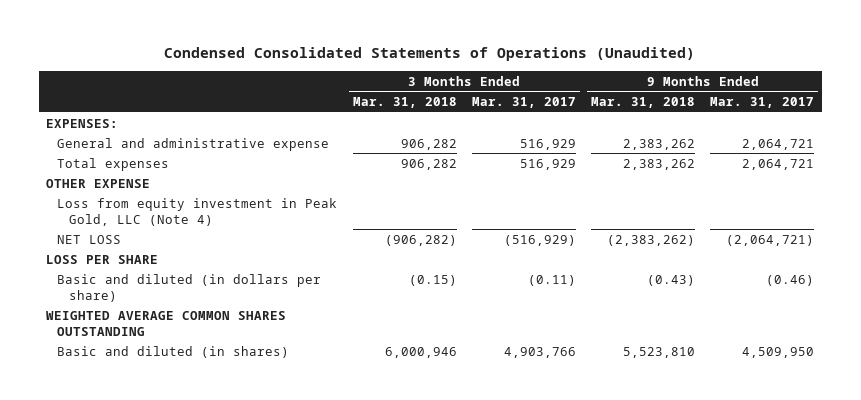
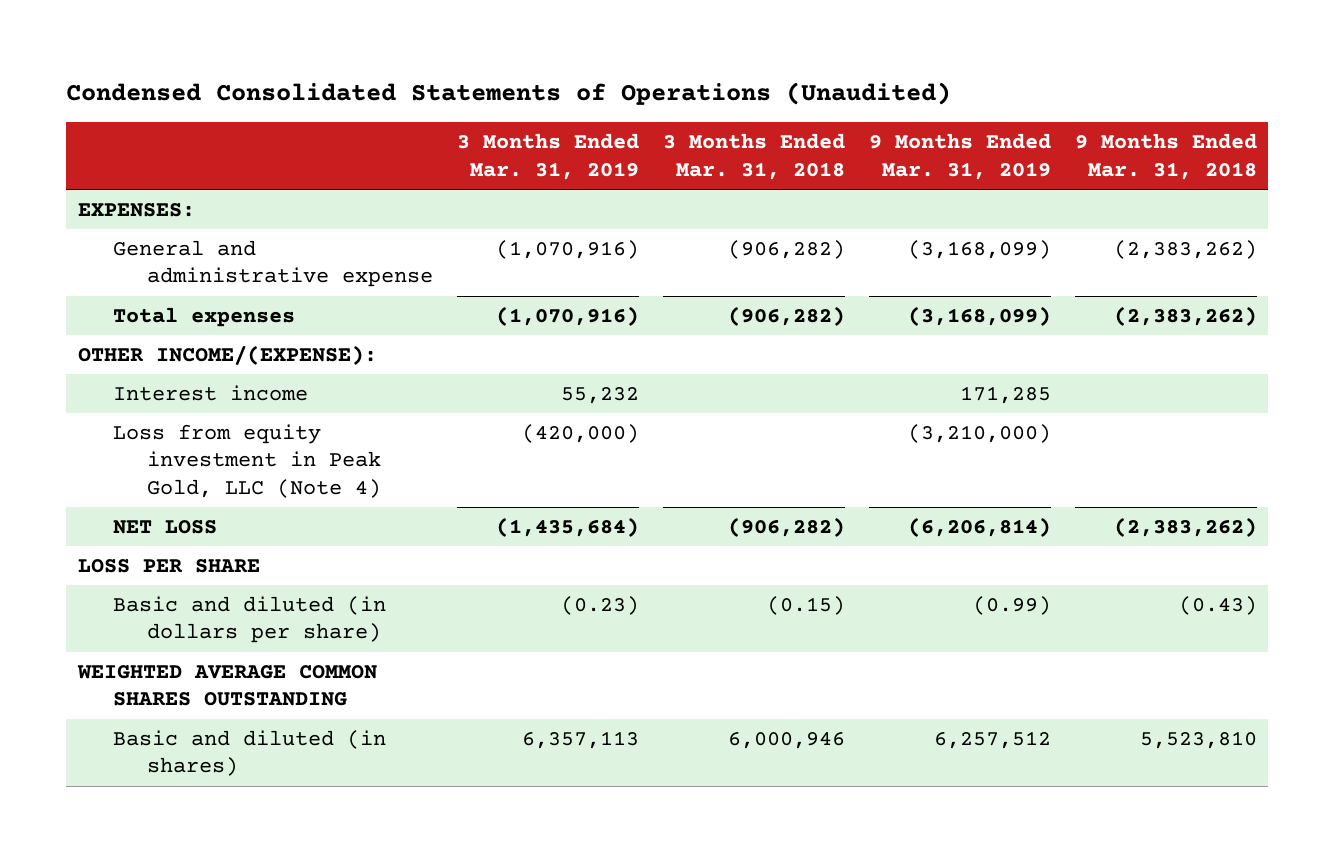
[471,97,576,109] Mar. 31, 2017 -> none
[710,97,815,109] Mar. 31, 2017 -> none
none -> [457,133,640,180] 3 Months Ended Mar. 31, 2019
none -> [868,133,1051,180] 9 Months Ended Mar. 31, 2019
[400,138,457,150] 906,282 -> [728,240,846,260] (906,282)
[623,138,696,150] 2,383,262 -> [1113,240,1257,260] (2,383,262)
[400,158,457,170] 906,282 -> [728,306,846,327] (906,282)
[623,158,696,170] 2,383,262 -> [1113,306,1257,327] (2,383,262)
[46,178,151,188] OTHER EXPENSE -> [78,345,378,366] OTHER INCOME/(EXPENSE):
none -> [112,385,308,402] Interest income

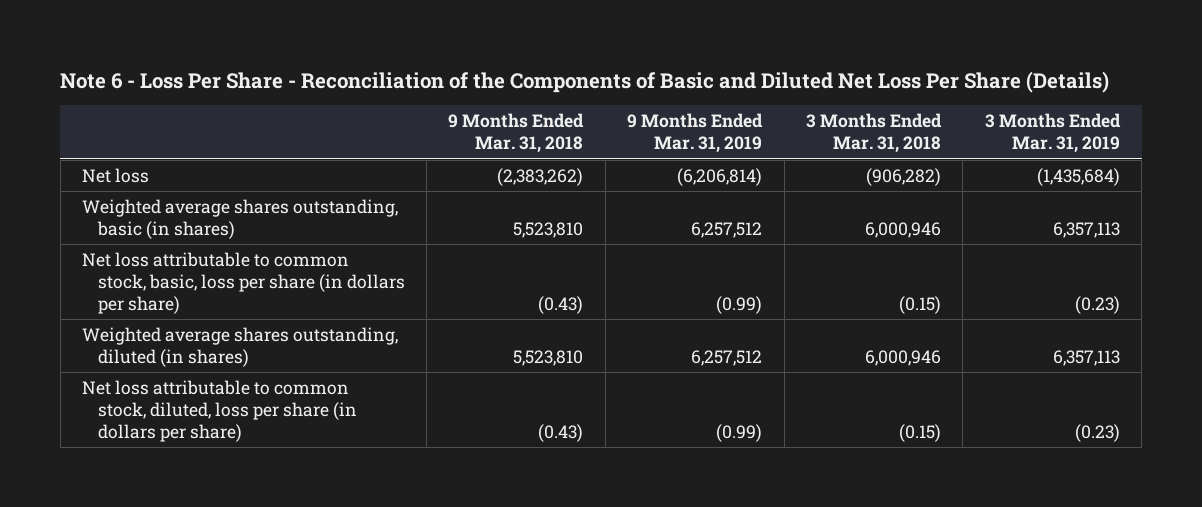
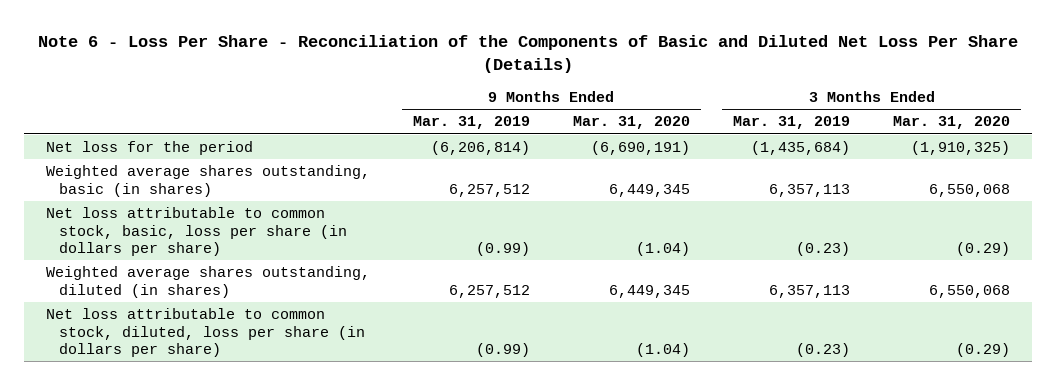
[448,113,585,154] 9 Months Ended Mar. 31, 2018 -> none
[805,113,942,154] 3 Months Ended Mar. 31, 2018 -> none
none -> [572,116,690,130] Mar. 31, 2020
none -> [893,116,1011,130] Mar. 31, 2020
[82,168,150,184] Net loss -> [45,141,253,156] Net loss for the period

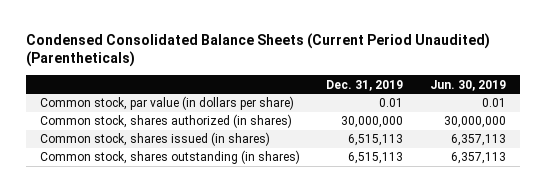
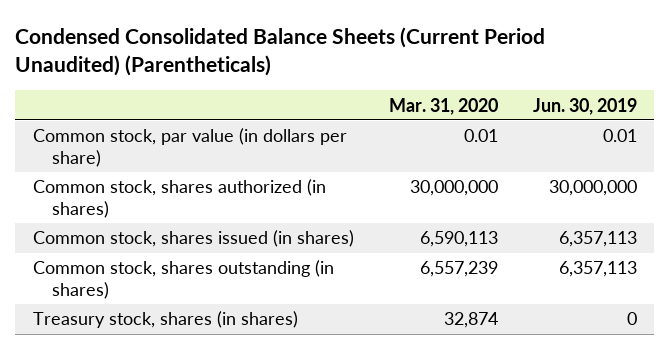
[326,79,404,91] Dec. 31, 2019 -> none
none -> [388,97,498,115] Mar. 31, 2020
none -> [32,311,298,329] Treasury stock, shares (in shares)

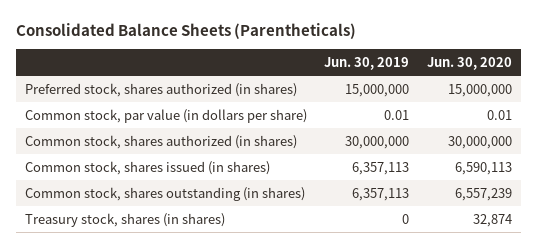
[15,26,546,76] Condensed Consolidated Balance Sheets (Current Period Unaudited) (Parentheticals) -> [15,23,356,40] Consolidated Balance Sheets (Parentheticals)
[388,97,498,115] Mar. 31, 2020 -> none
none -> [427,57,513,71] Jun. 30, 2020
none -> [24,82,297,97] Preferred stock, shares authorized (in shares)

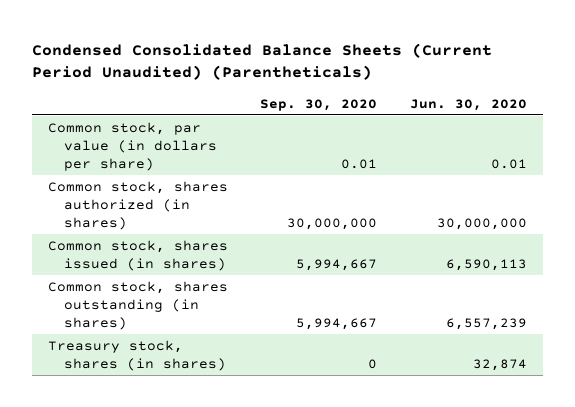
[15,23,356,40] Consolidated Balance Sheets (Parentheticals) -> [32,42,493,81] Condensed Consolidated Balance Sheets (Current Period Unaudited) (Parentheticals)
[324,57,410,71] Jun. 30, 2019 -> none
none -> [260,98,378,111] Sep. 30, 2020
[24,82,297,97] Preferred stock, shares authorized (in shares) -> none

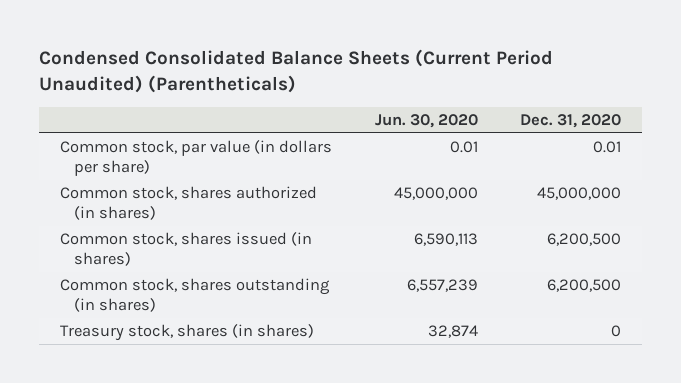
[260,98,378,111] Sep. 30, 2020 -> none
none -> [520,113,622,128] Dec. 31, 2020
[436,217,527,230] 30,000,000 -> [393,187,478,201] 45,000,000

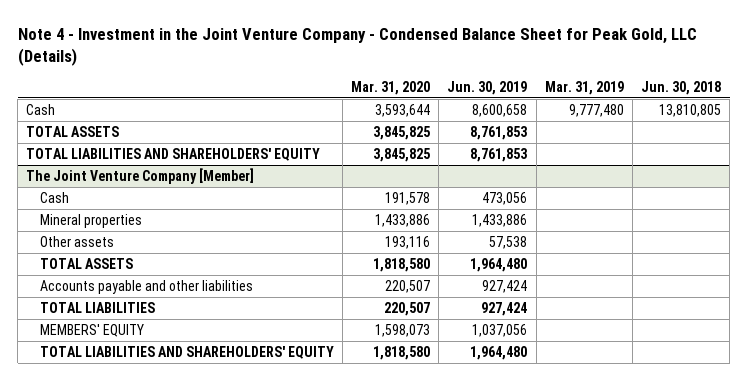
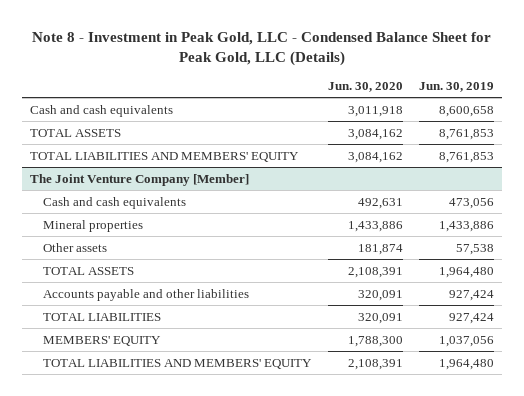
[17,27,697,66] Note 4 - Investment in the Joint Venture Company - Condensed Balance Sheet for Peak Gold, LLC (Details) -> [32,31,492,66] Note 8 - Investment in Peak Gold, LLC - Condensed Balance Sheet for Peak Gold, LLC (Details)
[351,81,431,96] Mar. 31, 2020 -> none
[544,81,624,96] Mar. 31, 2019 -> none
[640,81,721,96] Jun. 30, 2018 -> none
none -> [327,82,403,93] Jun. 30, 2020
[26,103,56,115] Cash -> [29,104,173,117] Cash and cash equivalents
[26,147,321,161] TOTAL LIABILITIES AND SHAREHOLDERS' EQUITY -> [29,151,299,162] TOTAL LIABILITIES AND MEMBERS' EQUITY
[39,191,69,203] Cash -> [43,196,187,209] Cash and cash equivalents
[39,345,334,359] TOTAL LIABILITIES AND SHAREHOLDERS' EQUITY -> [43,358,313,369] TOTAL LIABILITIES AND MEMBERS' EQUITY

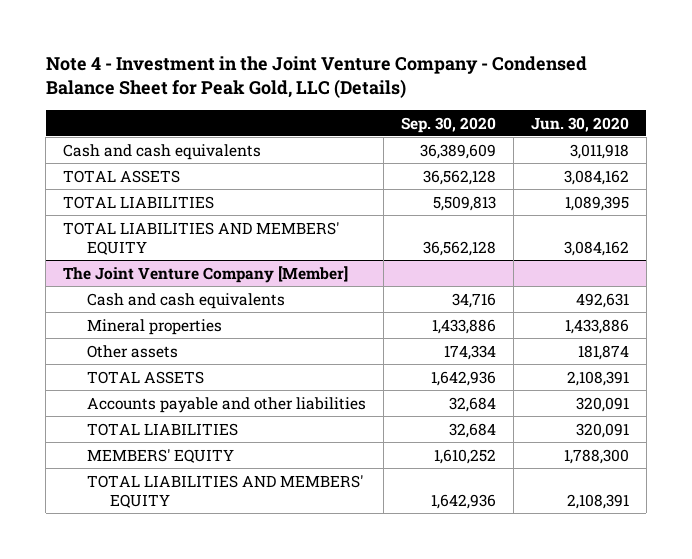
[32,31,492,66] Note 8 - Investment in Peak Gold, LLC - Condensed Balance Sheet for Peak Gold, LLC (Details) -> [45,56,587,99] Note 4 - Investment in the Joint Venture Company - Condensed Balance Sheet for Peak Gold, LLC (Details)
[419,82,495,93] Jun. 30, 2019 -> none
none -> [400,116,496,133] Sep. 30, 2020
none -> [63,195,215,209] TOTAL LIABILITIES

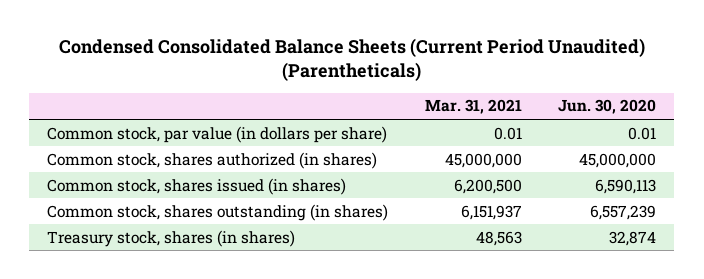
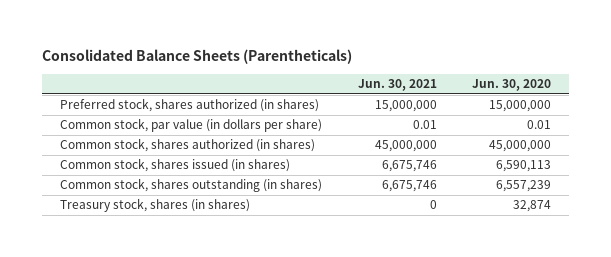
[58,38,645,82] Condensed Consolidated Balance Sheets (Current Period Unaudited) (Parentheticals) -> [42,49,353,65] Consolidated Balance Sheets (Parentheticals)
[424,99,522,115] Mar. 31, 2021 -> none
none -> [357,79,437,92] Jun. 30, 2021
none -> [60,98,320,113] Preferred stock, shares authorized (in shares)

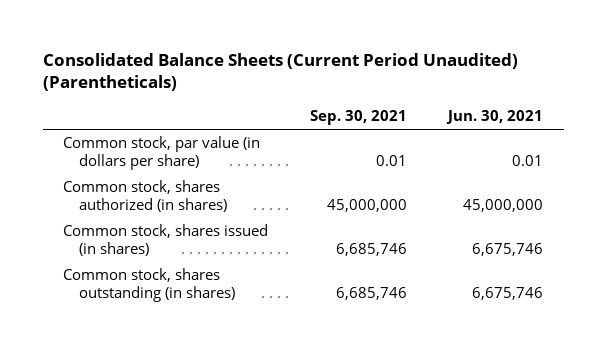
[42,49,353,65] Consolidated Balance Sheets (Parentheticals) -> [42,52,518,92] Consolidated Balance Sheets (Current Period Unaudited) (Parentheticals)
[471,79,551,92] Jun. 30, 2020 -> none
none -> [309,110,407,126] Sep. 30, 2021
[60,98,320,113] Preferred stock, shares authorized (in shares) -> none
[60,198,251,213] Treasury stock, shares (in shares) -> none

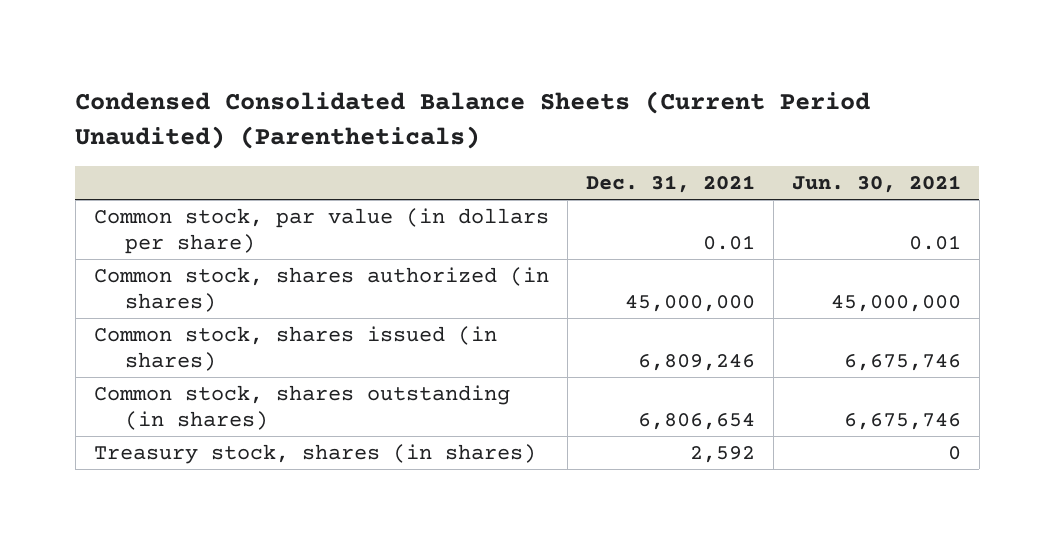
[42,52,518,92] Consolidated Balance Sheets (Current Period Unaudited) (Parentheticals) -> [75,91,871,149] Condensed Consolidated Balance Sheets (Current Period Unaudited) (Parentheticals)
[309,110,407,126] Sep. 30, 2021 -> none
none -> [585,174,755,193] Dec. 31, 2021
none -> [93,444,536,465] Treasury stock, shares (in shares)

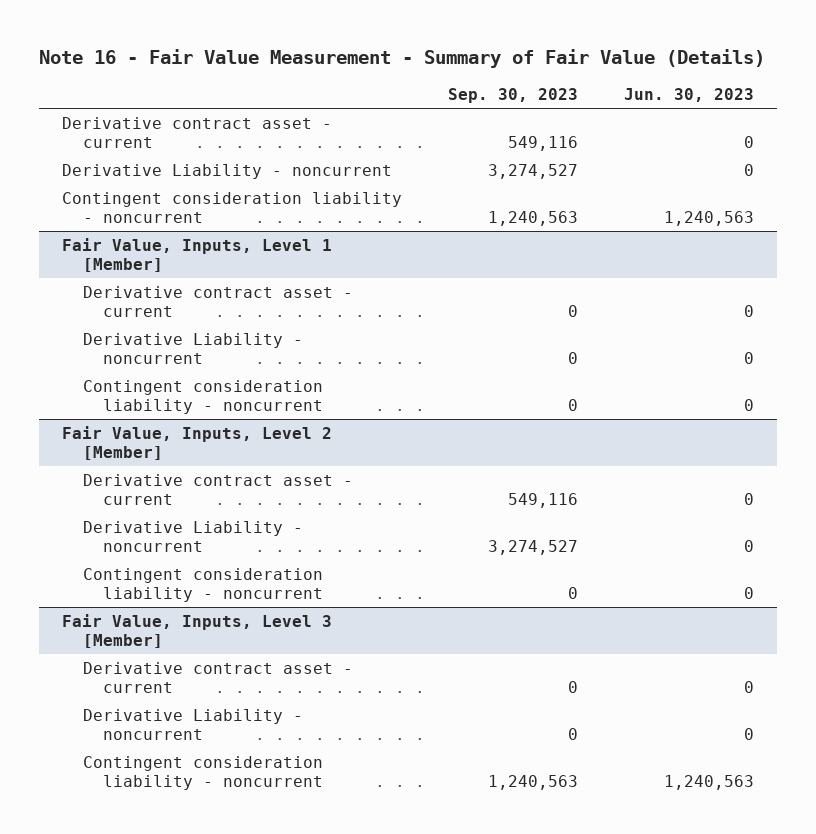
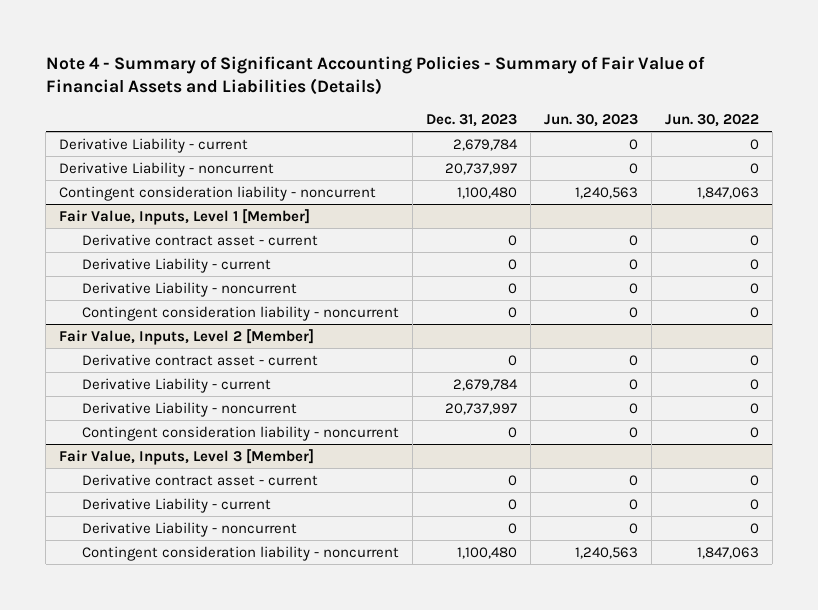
[39,49,766,69] Note 16 - Fair Value Measurement - Summary of Fair Value (Details) -> [45,55,705,96] Note 4 - Summary of Significant Accounting Policies - Summary of Fair Value of Financial Assets and Liabilities (Details)
[448,88,579,104] Sep. 30, 2023 -> none
none -> [425,113,517,127] Dec. 31, 2023
none -> [664,113,759,127] Jun. 30, 2022
[62,116,333,148] Derivative contract asset - current -> none
none -> [59,137,249,153] Derivative Liability - current
none -> [81,257,271,273] Derivative Liability - current
none -> [81,377,271,393] Derivative Liability - current
none -> [81,497,271,513] Derivative Liability - current

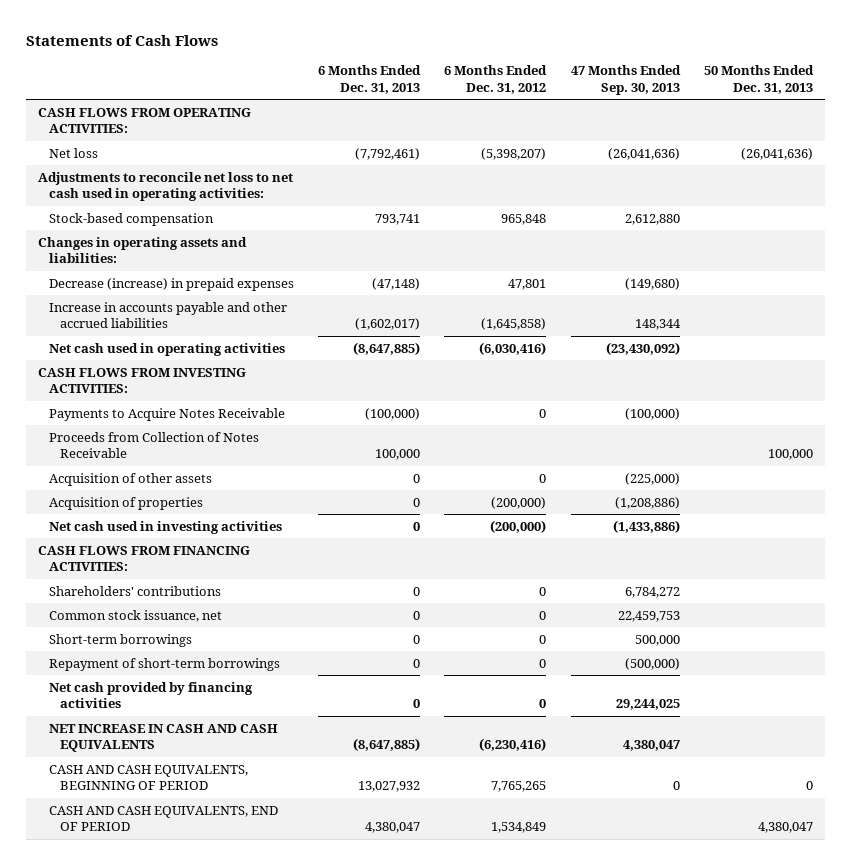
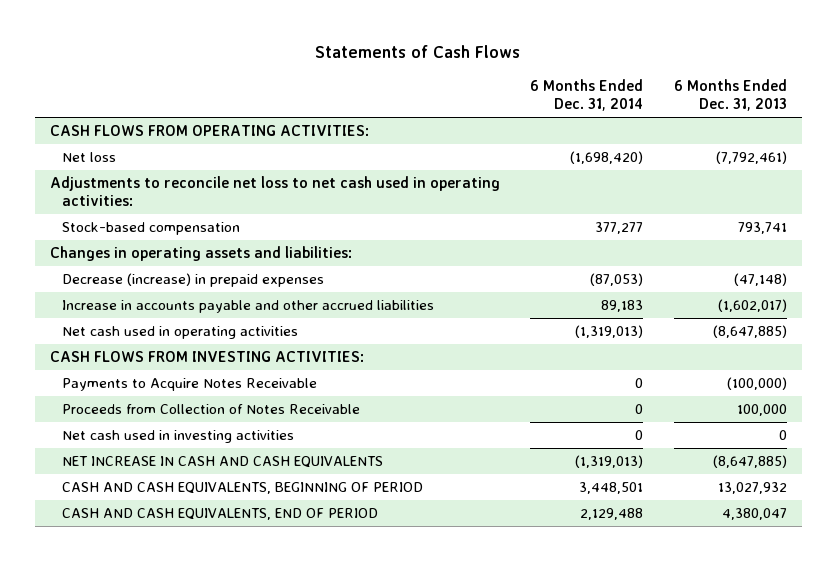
[444,65,548,95] 6 Months Ended Dec. 31, 2012 -> none
[570,65,681,96] 47 Months Ended Sep. 30, 2013 -> none
[703,65,814,95] 50 Months Ended Dec. 31, 2013 -> none
none -> [530,78,644,112] 6 Months Ended Dec. 31, 2014
[49,472,213,486] Acquisition of other assets -> none
[49,496,204,510] Acquisition of properties -> none
[37,545,250,572] CASH FLOWS FROM FINANCING ACTIVITIES: -> none
[49,585,222,596] Shareholders' contributions -> none
[49,609,223,622] Common stock issuance, net -> none
[49,633,193,647] Short-term borrowings -> none
[49,657,281,671] Repayment of short-term borrowings -> none
[49,681,254,709] Net cash provided by financing activities -> none

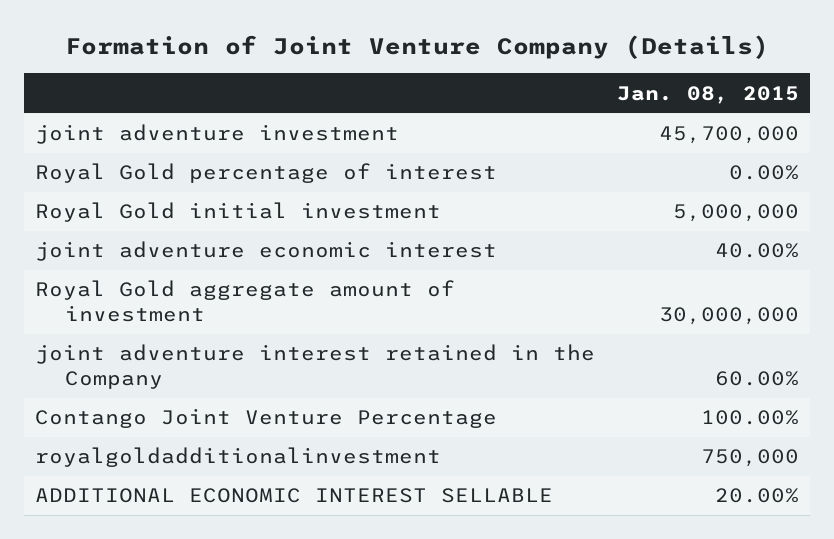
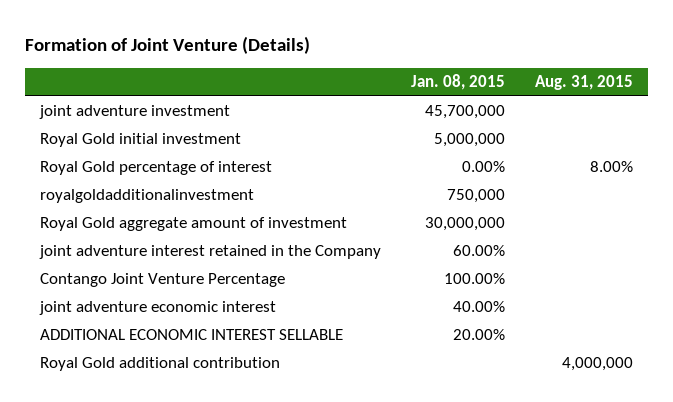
[65,34,770,59] Formation of Joint Venture Company (Details) -> [25,36,311,55] Formation of Joint Venture (Details)
none -> [534,75,633,91] Aug. 31, 2015
[34,163,497,184] Royal Gold percentage of interest -> [40,161,273,176] Royal Gold percentage of interest
[34,447,441,468] royalgoldadditionalinvestment -> [40,189,255,204] royalgoldadditionalinvestment
[34,241,497,262] joint adventure economic interest -> [39,301,277,316] joint adventure economic interest
none -> [40,357,281,372] Royal Gold additional contribution

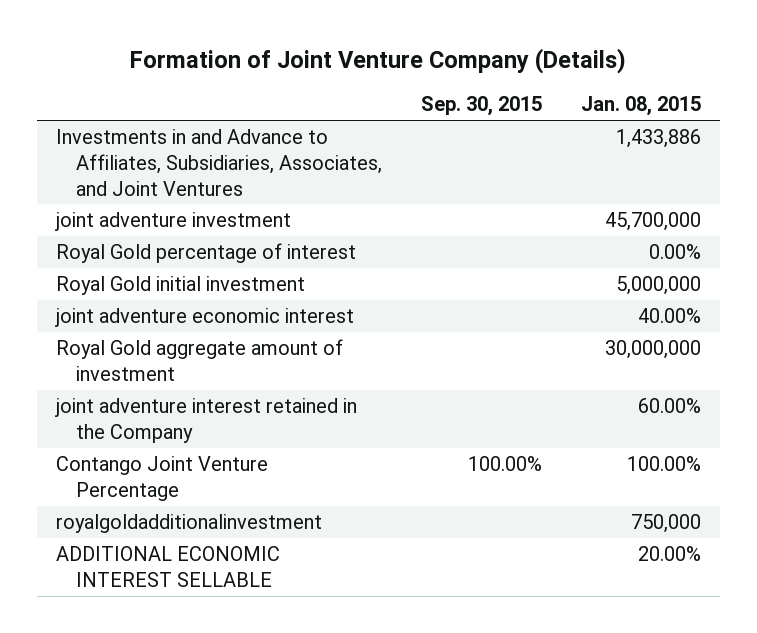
[25,36,311,55] Formation of Joint Venture (Details) -> [130,48,627,75] Formation of Joint Venture Company (Details)
[534,75,633,91] Aug. 31, 2015 -> none
none -> [420,96,542,117] Sep. 30, 2015
none -> [56,129,382,196] Investments in and Advance to Affiliates, Subsidiaries, Associates, and Joint Ventures
[40,133,242,148] Royal Gold initial investment -> [56,276,306,296] Royal Gold initial investment
[39,301,277,316] joint adventure economic interest -> [55,308,355,328] joint adventure economic interest
[40,189,255,204] royalgoldadditionalinvestment -> [56,514,323,534] royalgoldadditionalinvestment
[40,357,281,372] Royal Gold additional contribution -> none

